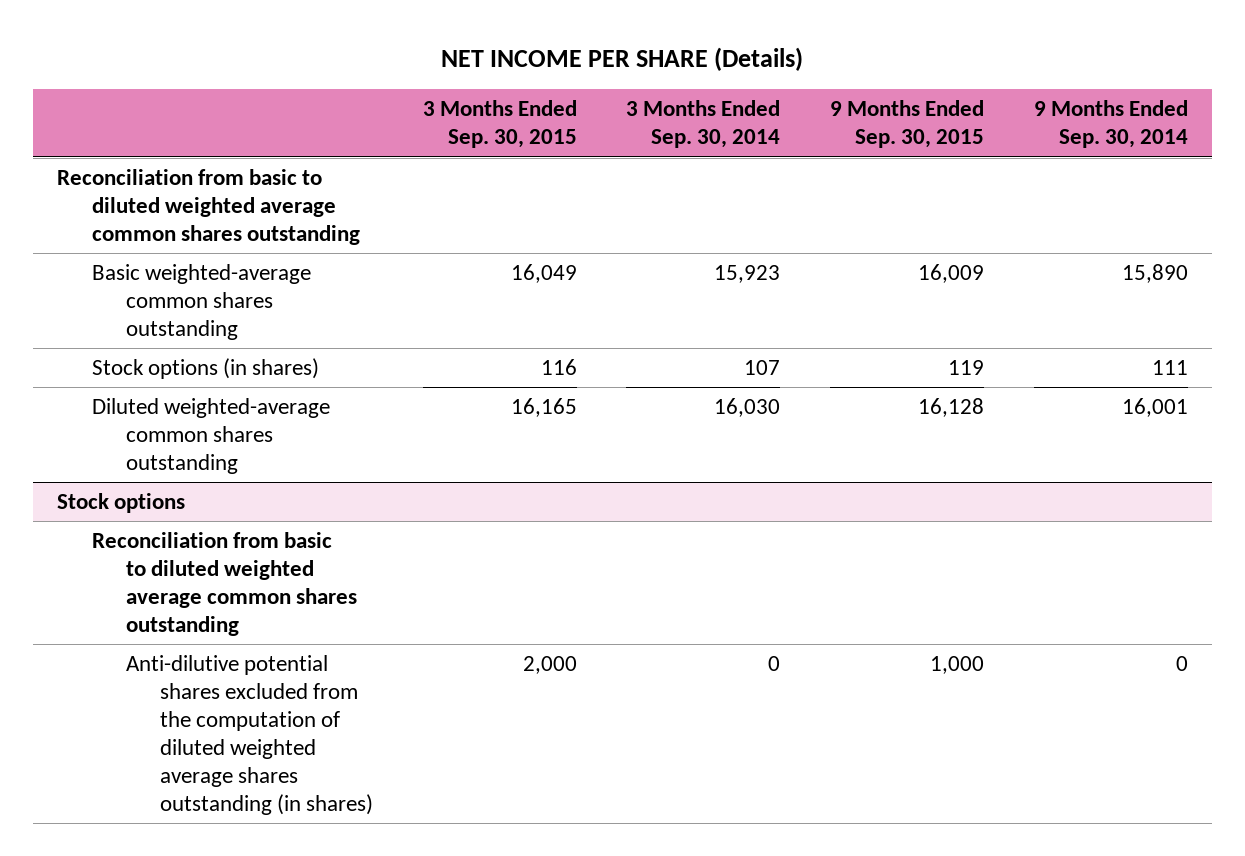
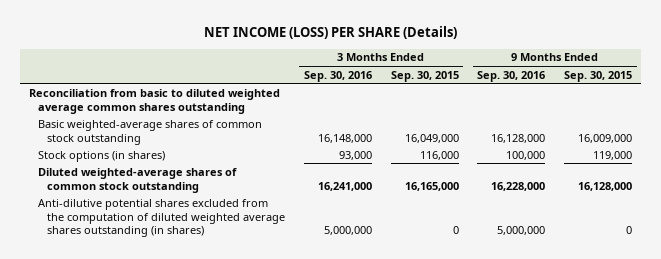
[441,47,804,72] NET INCOME PER SHARE (Details) -> [203,26,457,40] NET INCOME (LOSS) PER SHARE (Details)
[626,100,781,149] 3 Months Ended Sep. 30, 2014 -> none
[1033,100,1188,149] 9 Months Ended Sep. 30, 2014 -> none
none -> [303,70,372,82] Sep. 30, 2016
none -> [477,70,546,82] Sep. 30, 2016
[57,492,186,513] Stock options -> none
[91,531,357,636] Reconciliation from basic to diluted weighted average common shares outstanding -> none
[91,263,311,340] Basic weighted-average common shares outstanding -> [38,119,263,145] Basic weighted-average shares of common stock outstanding
[510,263,577,283] 16,049 -> [404,133,459,143] 16,049,000
[917,263,984,283] 16,009 -> [578,133,633,143] 16,009,000
[540,358,577,375] 116 -> [419,150,459,160] 116,000
[947,359,984,375] 119 -> [593,150,633,160] 119,000
[91,397,330,474] Diluted weighted-average common shares outstanding -> [38,167,238,193] Diluted weighted-average shares of common stock outstanding
[510,397,577,417] 16,165 -> [404,181,459,191] 16,165,000
[917,397,984,417] 16,128 -> [578,181,633,191] 16,128,000
[522,655,577,674] 2,000 -> [452,226,459,235] 0
[929,655,984,674] 1,000 -> [626,226,633,235] 0

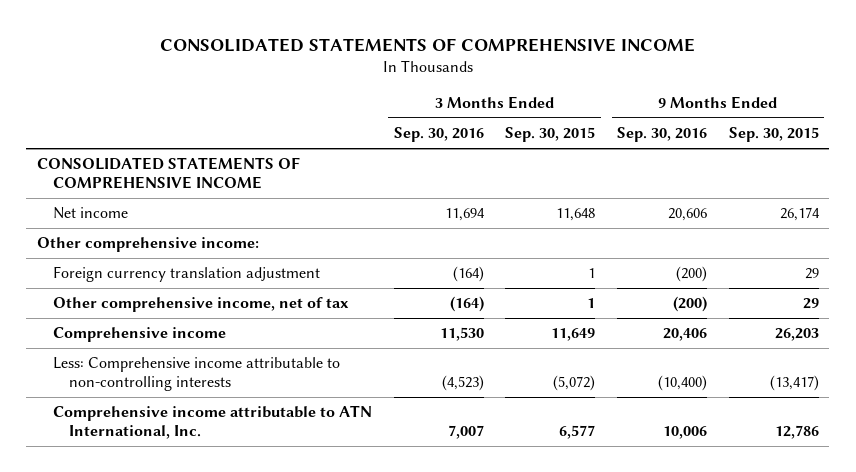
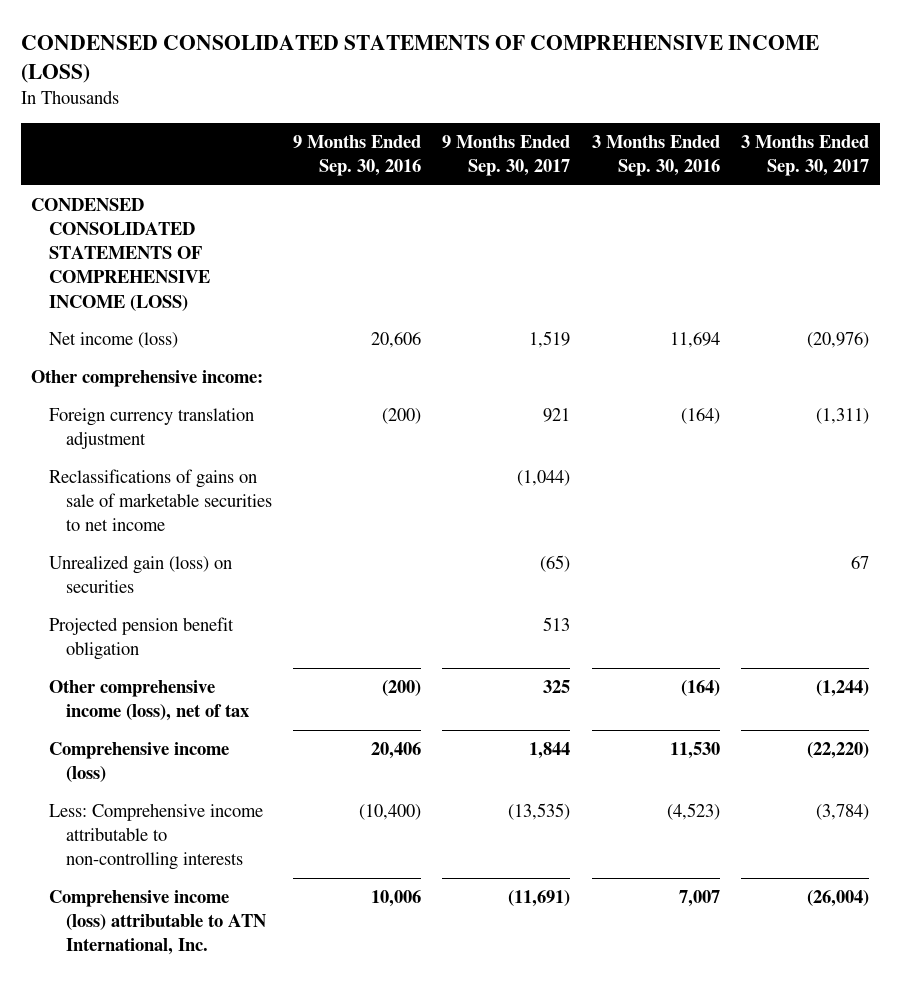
[159,37,695,52] CONSOLIDATED STATEMENTS OF COMPREHENSIVE INCOME -> [20,34,819,83] CONDENSED CONSOLIDATED STATEMENTS OF COMPREHENSIVE INCOME (LOSS)
[505,127,596,143] Sep. 30, 2015 -> none
[728,127,819,143] Sep. 30, 2015 -> none
none -> [442,135,571,177] 9 Months Ended Sep. 30, 2017
none -> [740,135,869,177] 3 Months Ended Sep. 30, 2017
[36,157,300,190] CONSOLIDATED STATEMENTS OF COMPREHENSIVE INCOME -> [31,198,210,311] CONDENSED CONSOLIDATED STATEMENTS OF COMPREHENSIVE INCOME (LOSS)
[53,207,129,220] Net income -> [48,332,178,349] Net income (loss)
none -> [48,469,272,532] Reclassifications of gains on sale of marketable securities to net income
none -> [48,555,232,594] Unrealized gain (loss) on securities
none -> [48,617,234,661] Projected pension benefit obligation
[53,297,350,313] Other comprehensive income, net of tax -> [48,680,249,722] Other comprehensive income (loss), net of tax
[53,327,227,343] Comprehensive income -> [48,742,229,783] Comprehensive income (loss)
[53,405,373,440] Comprehensive income attributable to ATN International, Inc. -> [48,890,266,956] Comprehensive income (loss) attributable to ATN International, Inc.

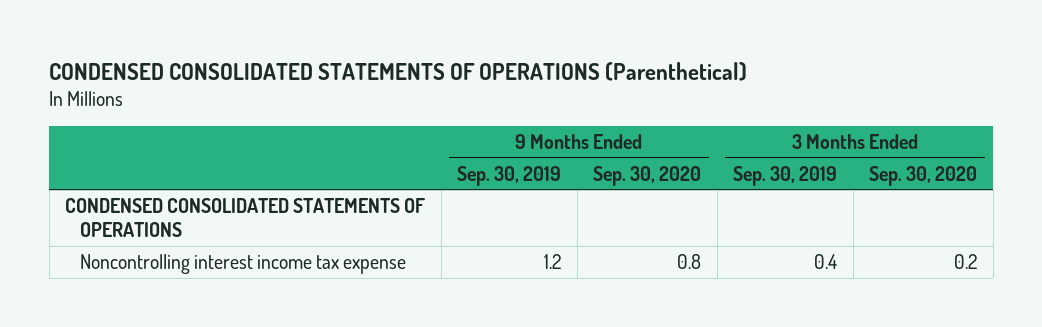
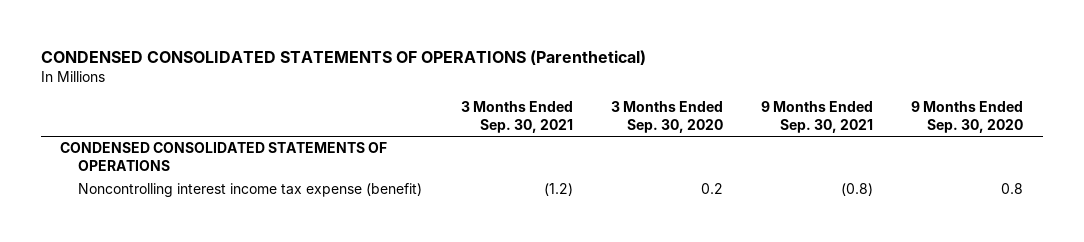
[457,165,562,186] Sep. 30, 2019 -> none
[733,165,838,186] Sep. 30, 2019 -> none
none -> [460,101,573,134] 3 Months Ended Sep. 30, 2021
none -> [761,101,874,134] 9 Months Ended Sep. 30, 2021
[79,253,406,274] Noncontrolling interest income tax expense -> [78,183,423,198] Noncontrolling interest income tax expense (benefit)

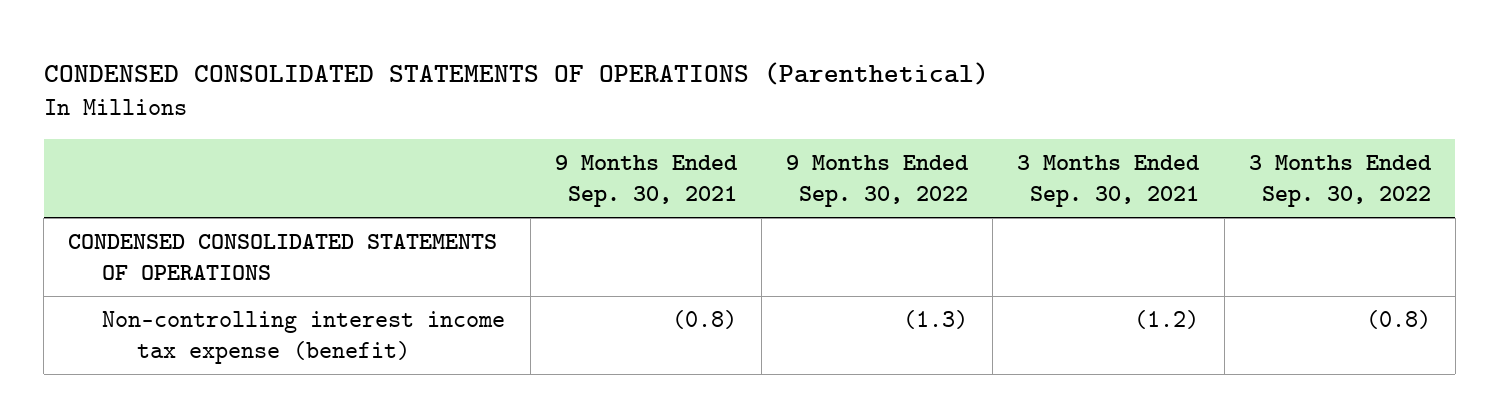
[610,101,723,134] 3 Months Ended Sep. 30, 2020 -> none
[911,101,1024,134] 9 Months Ended Sep. 30, 2020 -> none
none -> [786,155,970,207] 9 Months Ended Sep. 30, 2022
none -> [1248,155,1432,207] 3 Months Ended Sep. 30, 2022
[78,183,423,198] Noncontrolling interest income tax expense (benefit) -> [102,311,506,364] Non-controlling interest income tax expense (benefit)

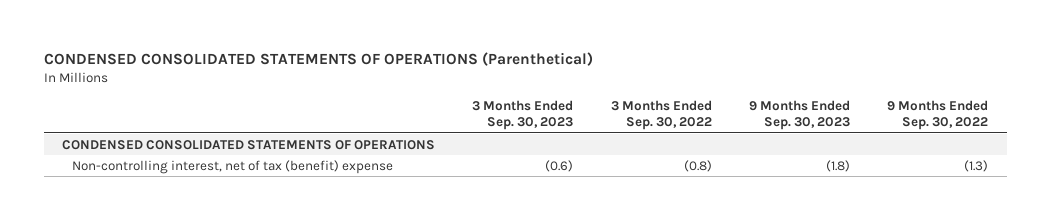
[554,155,738,207] 9 Months Ended Sep. 30, 2021 -> none
[1017,155,1201,207] 3 Months Ended Sep. 30, 2021 -> none
none -> [472,100,574,131] 3 Months Ended Sep. 30, 2023
none -> [748,100,850,131] 9 Months Ended Sep. 30, 2023
[102,311,506,364] Non-controlling interest income tax expense (benefit) -> [71,159,393,174] Non-controlling interest, net of tax (benefit) expense

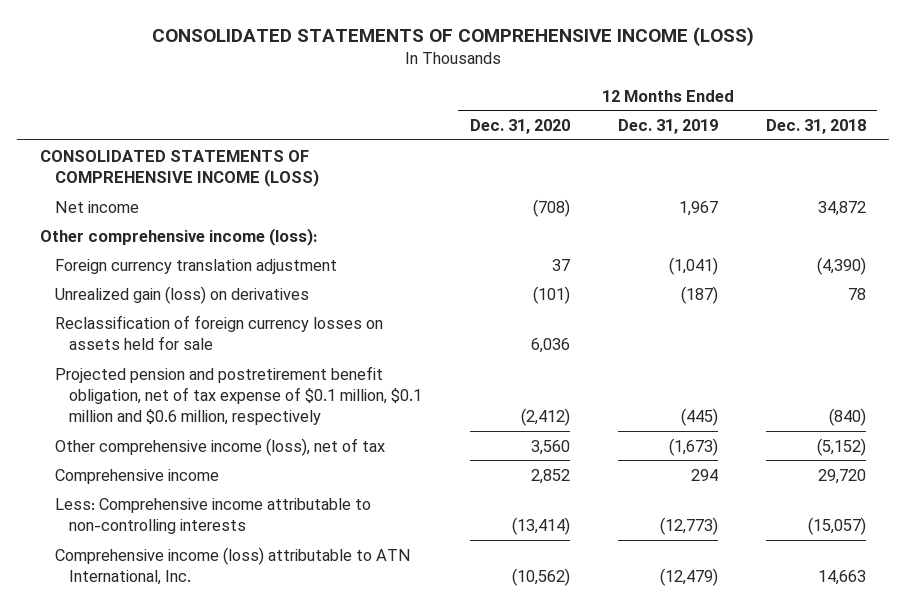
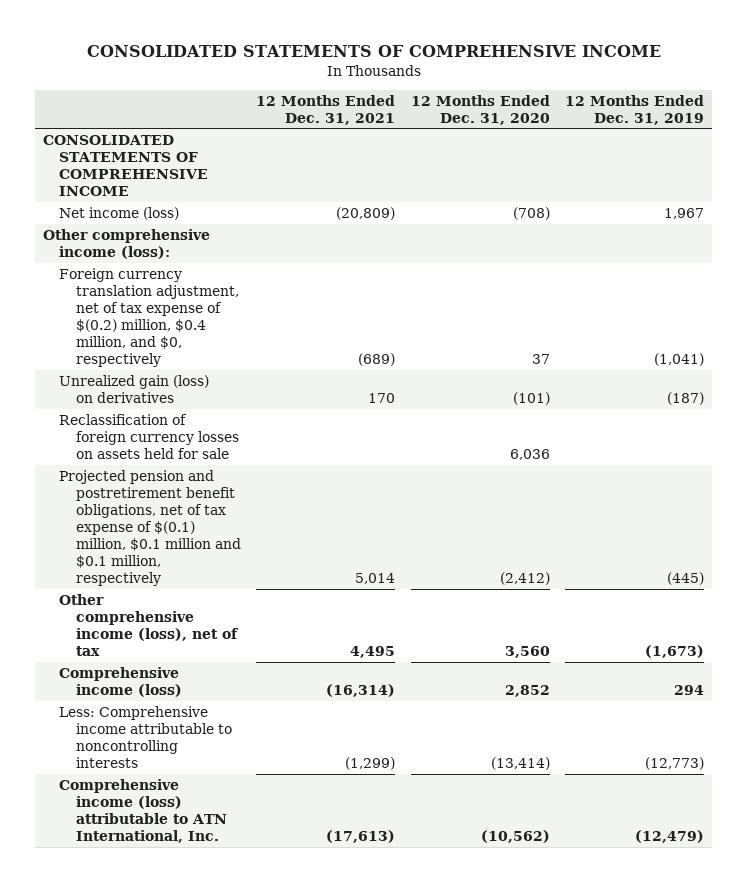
[151,27,754,47] CONSOLIDATED STATEMENTS OF COMPREHENSIVE INCOME (LOSS) -> [86,44,661,57] CONSOLIDATED STATEMENTS OF COMPREHENSIVE INCOME
[765,118,866,134] Dec. 31, 2018 -> none
none -> [256,94,396,125] 12 Months Ended Dec. 31, 2021
[40,149,319,187] CONSOLIDATED STATEMENTS OF COMPREHENSIVE INCOME (LOSS) -> [42,134,209,197] CONSOLIDATED STATEMENTS OF COMPREHENSIVE INCOME
[54,200,139,213] Net income -> [59,206,180,220] Net income (loss)
[54,258,337,274] Foreign currency translation adjustment -> [59,267,239,368] Foreign currency translation adjustment, net of tax expense of $(0.2) million, $0.4 million, and $0, respectively
[54,365,422,426] Projected pension and postretirement benefit obligation, net of tax expense of $0.1 million, $0.1 million and $0.6 million, respectively -> [59,469,241,587] Projected pension and postretirement benefit obligations, net of tax expense of $(0.1) million, $0.1 million and $0.1 million, respectively
[54,468,219,484] Comprehensive income -> [59,666,182,698] Comprehensive income (loss)
[54,497,371,534] Less: Comprehensive income attributable to non-controlling interests -> [59,705,232,769] Less: Comprehensive income attributable to noncontrolling interests

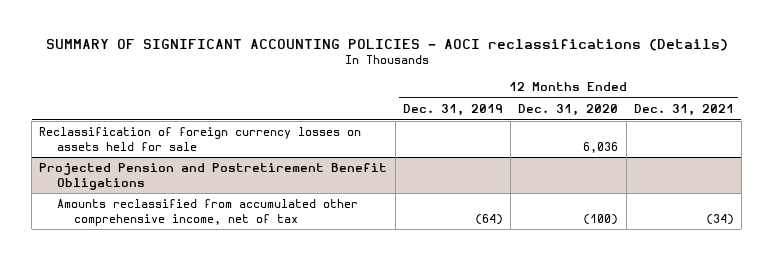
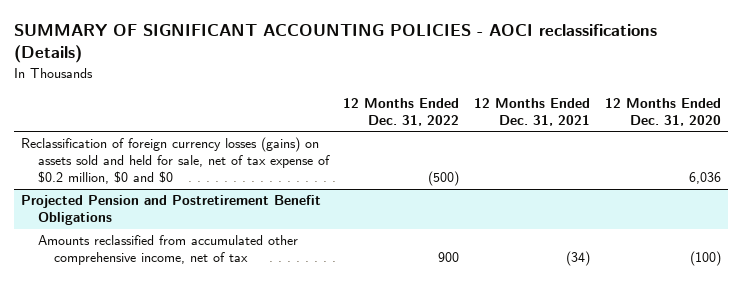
[402,104,503,117] Dec. 31, 2019 -> none
none -> [343,98,460,127] 12 Months Ended Dec. 31, 2022
[39,127,362,151] Reclassification of foreign currency losses on assets held for sale -> [21,137,330,185] Reclassification of foreign currency losses (gains) on assets sold and held for sale, net of tax expense of $0.2 million, $0 and $0

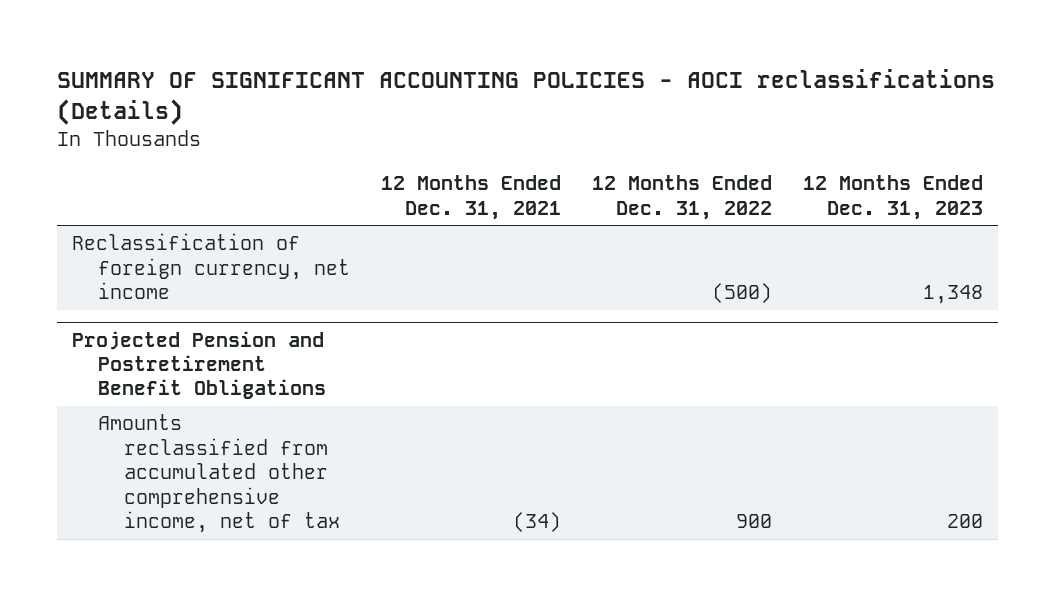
[604,98,721,127] 12 Months Ended Dec. 31, 2020 -> none
none -> [802,175,983,220] 12 Months Ended Dec. 31, 2023
[21,137,330,185] Reclassification of foreign currency losses (gains) on assets sold and held for sale, net of tax expense of $0.2 million, $0 and $0 -> [72,233,351,300] Reclassification of foreign currency, net income

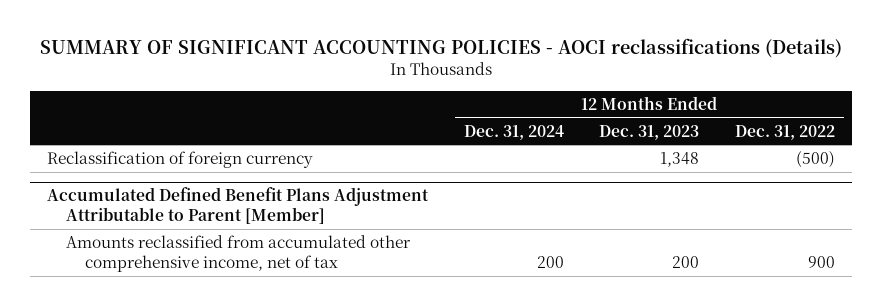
[381,175,562,220] 12 Months Ended Dec. 31, 2021 -> none
none -> [463,124,564,140] Dec. 31, 2024
[72,233,351,300] Reclassification of foreign currency, net income -> [47,151,314,169] Reclassification of foreign currency
[72,330,327,400] Projected Pension and Postretirement Benefit Obligations -> [47,187,430,225] Accumulated Defined Benefit Plans Adjustment Attributable to Parent [Member]

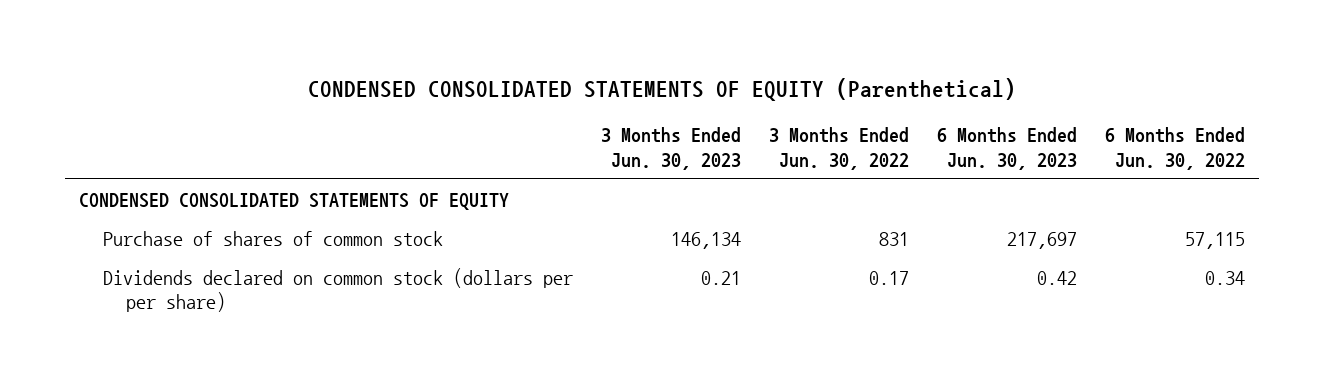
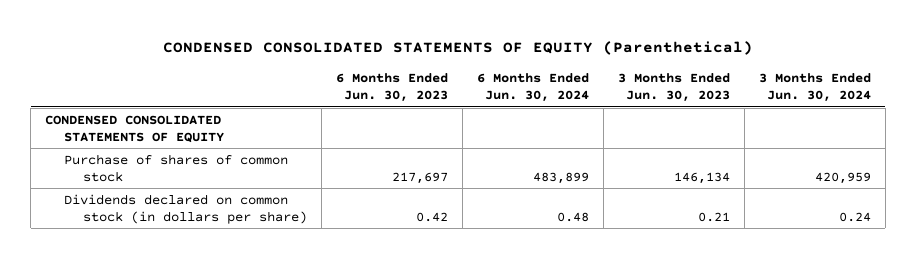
[768,127,909,170] 3 Months Ended Jun. 30, 2022 -> none
[1104,127,1245,170] 6 Months Ended Jun. 30, 2022 -> none
none -> [477,73,590,103] 6 Months Ended Jun. 30, 2024
none -> [758,73,871,103] 3 Months Ended Jun. 30, 2024
[102,267,573,313] Dividends declared on common stock (dollars per per share) -> [64,193,308,224] Dividends declared on common stock (in dollars per share)

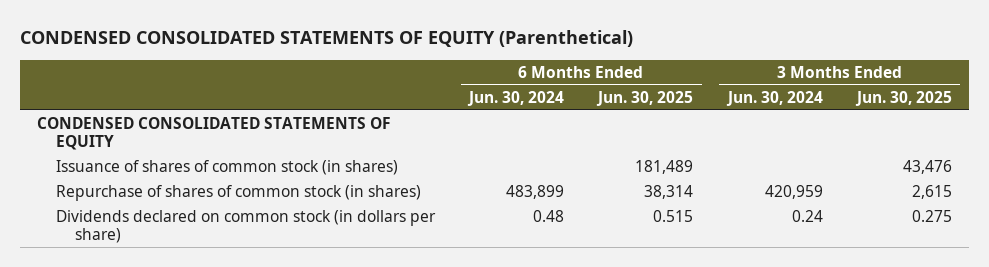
[336,73,449,103] 6 Months Ended Jun. 30, 2023 -> none
[618,73,731,103] 3 Months Ended Jun. 30, 2023 -> none
none -> [596,90,694,106] Jun. 30, 2025
none -> [854,90,952,106] Jun. 30, 2025
none -> [56,160,399,176] Issuance of shares of common stock (in shares)
[64,153,289,182] Purchase of shares of common stock -> [56,185,422,202] Repurchase of shares of common stock (in shares)

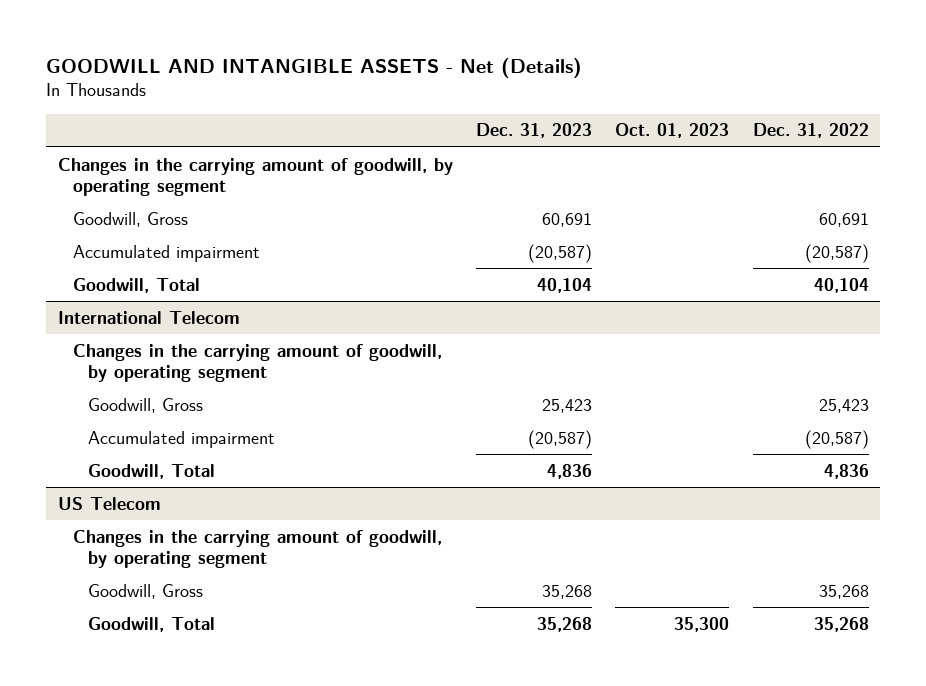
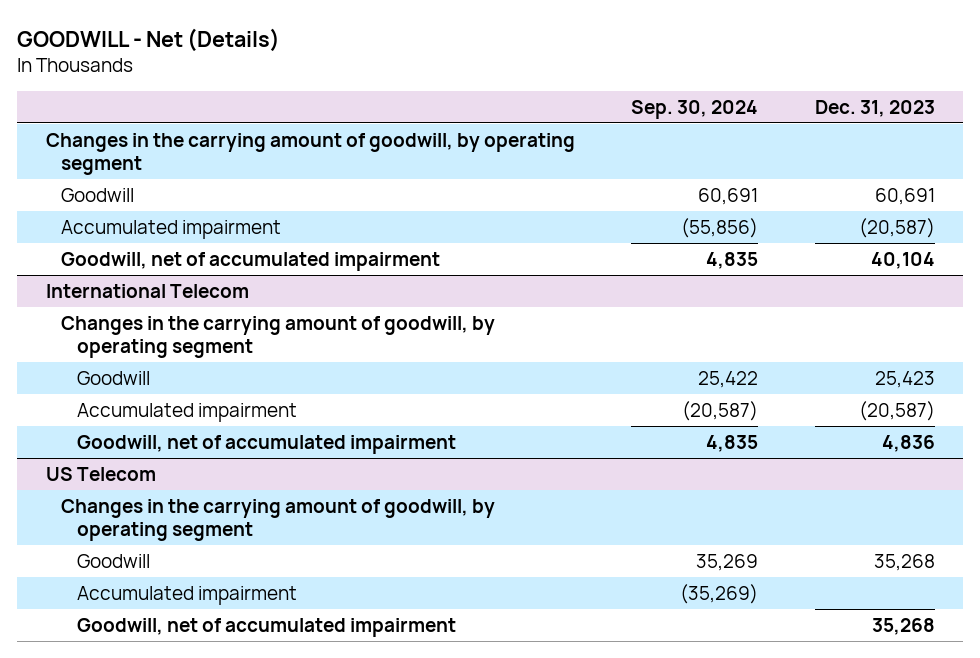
[46,58,583,79] GOODWILL AND INTANGIBLE ASSETS - Net (Details) -> [17,27,281,52] GOODWILL - Net (Details)
[615,123,730,139] Oct. 01, 2023 -> none
[752,123,869,139] Dec. 31, 2022 -> none
none -> [631,99,759,119] Sep. 30, 2024
[72,211,188,227] Goodwill, Gross -> [61,187,135,202] Goodwill
[72,277,200,293] Goodwill, Total -> [61,251,441,271] Goodwill, net of accumulated impairment
[88,397,204,413] Goodwill, Gross -> [76,370,150,385] Goodwill
[88,463,216,479] Goodwill, Total -> [76,434,456,454] Goodwill, net of accumulated impairment
[88,583,204,599] Goodwill, Gross -> [76,553,150,568] Goodwill
none -> [76,585,297,605] Accumulated impairment
[88,616,216,632] Goodwill, Total -> [76,617,456,637] Goodwill, net of accumulated impairment

